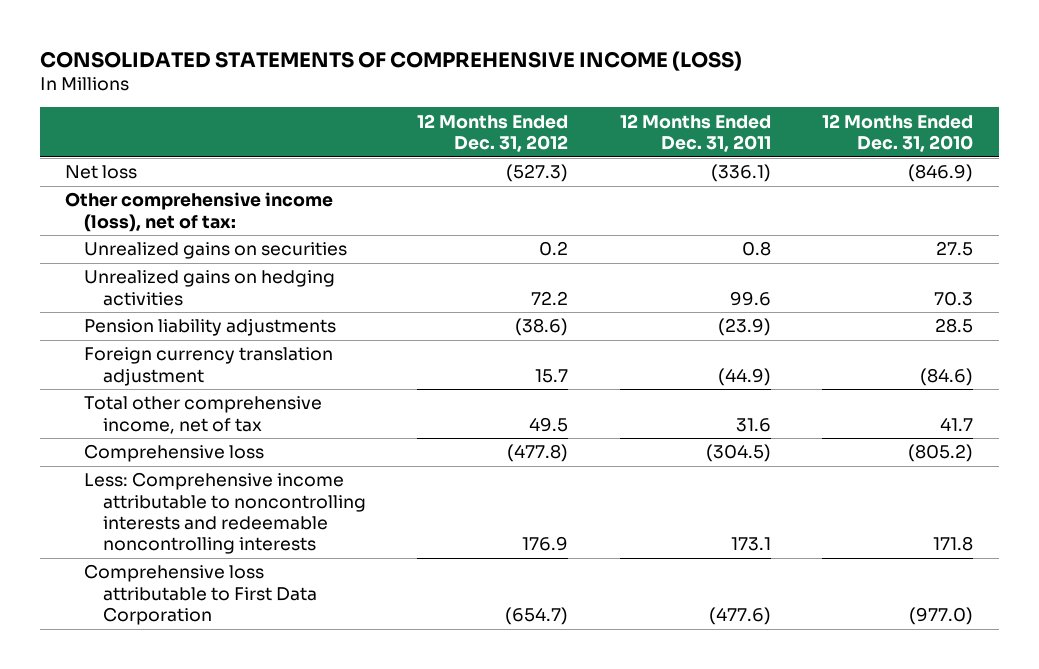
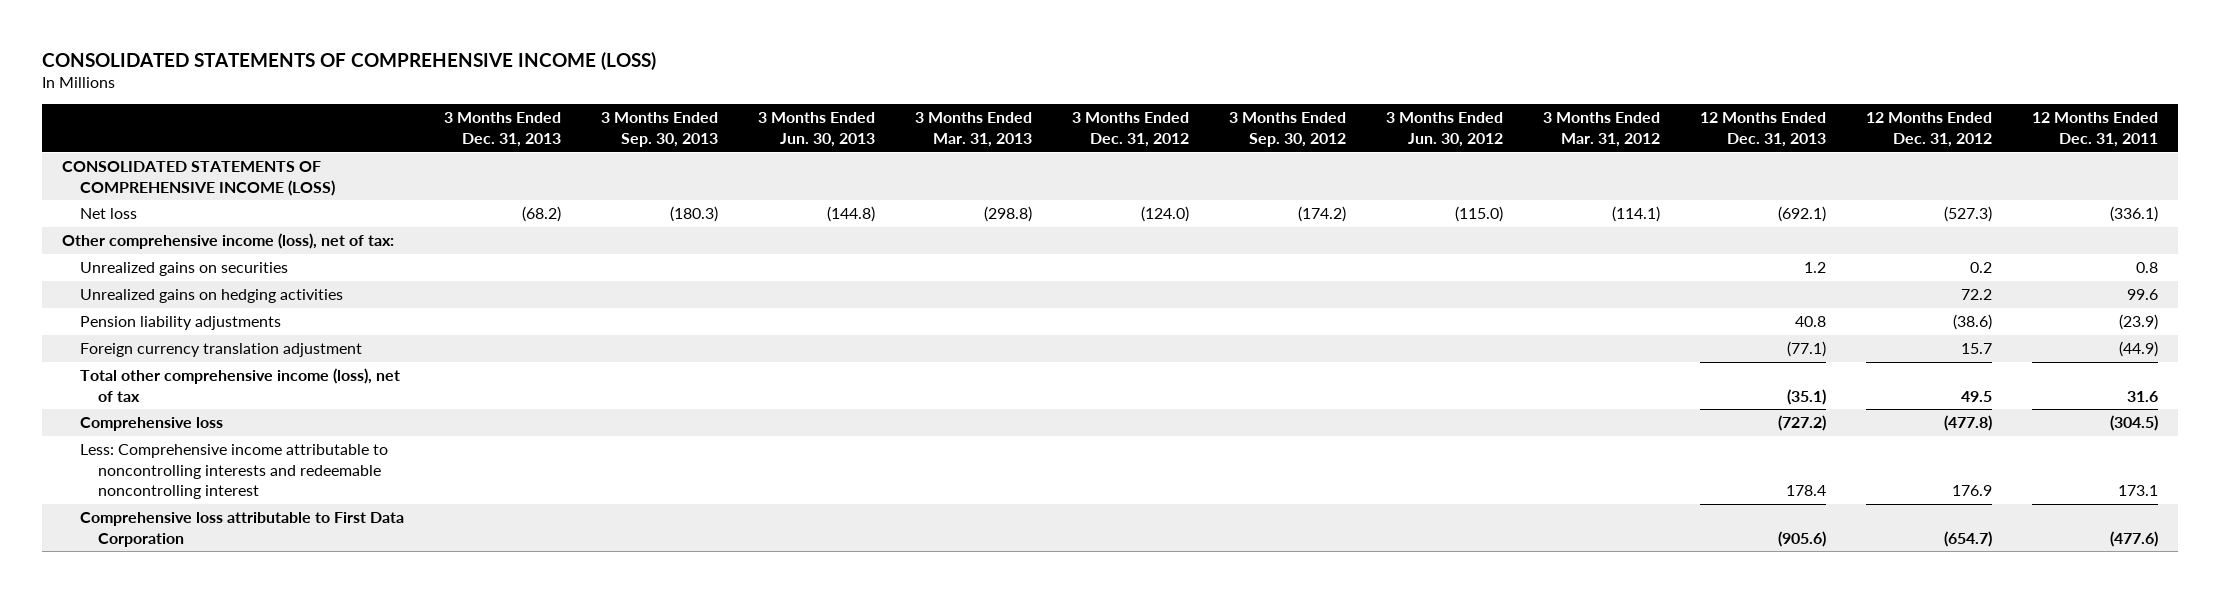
[822,113,974,153] 12 Months Ended Dec. 31, 2010 -> none
none -> [444,112,562,147] 3 Months Ended Dec. 31, 2013
none -> [601,112,719,147] 3 Months Ended Sep. 30, 2013
none -> [758,112,876,147] 3 Months Ended Jun. 30, 2013
none -> [915,112,1033,147] 3 Months Ended Mar. 31, 2013
none -> [1072,112,1190,147] 3 Months Ended Dec. 31, 2012
none -> [1229,112,1347,147] 3 Months Ended Sep. 30, 2012
none -> [1386,112,1504,147] 3 Months Ended Jun. 30, 2012
none -> [1543,112,1661,147] 3 Months Ended Mar. 31, 2012
none -> [1700,112,1827,147] 12 Months Ended Dec. 31, 2013
none -> [62,161,336,196] CONSOLIDATED STATEMENTS OF COMPREHENSIVE INCOME (LOSS)
[84,396,323,434] Total other comprehensive income, net of tax -> [80,368,401,402] Total other comprehensive income (loss), net of tax
[84,472,366,555] Less: Comprehensive income attributable to noncontrolling interests and redeemable noncontrolling interests -> [80,444,389,500] Less: Comprehensive income attributable to noncontrolling interests and redeemable noncontrolling interest

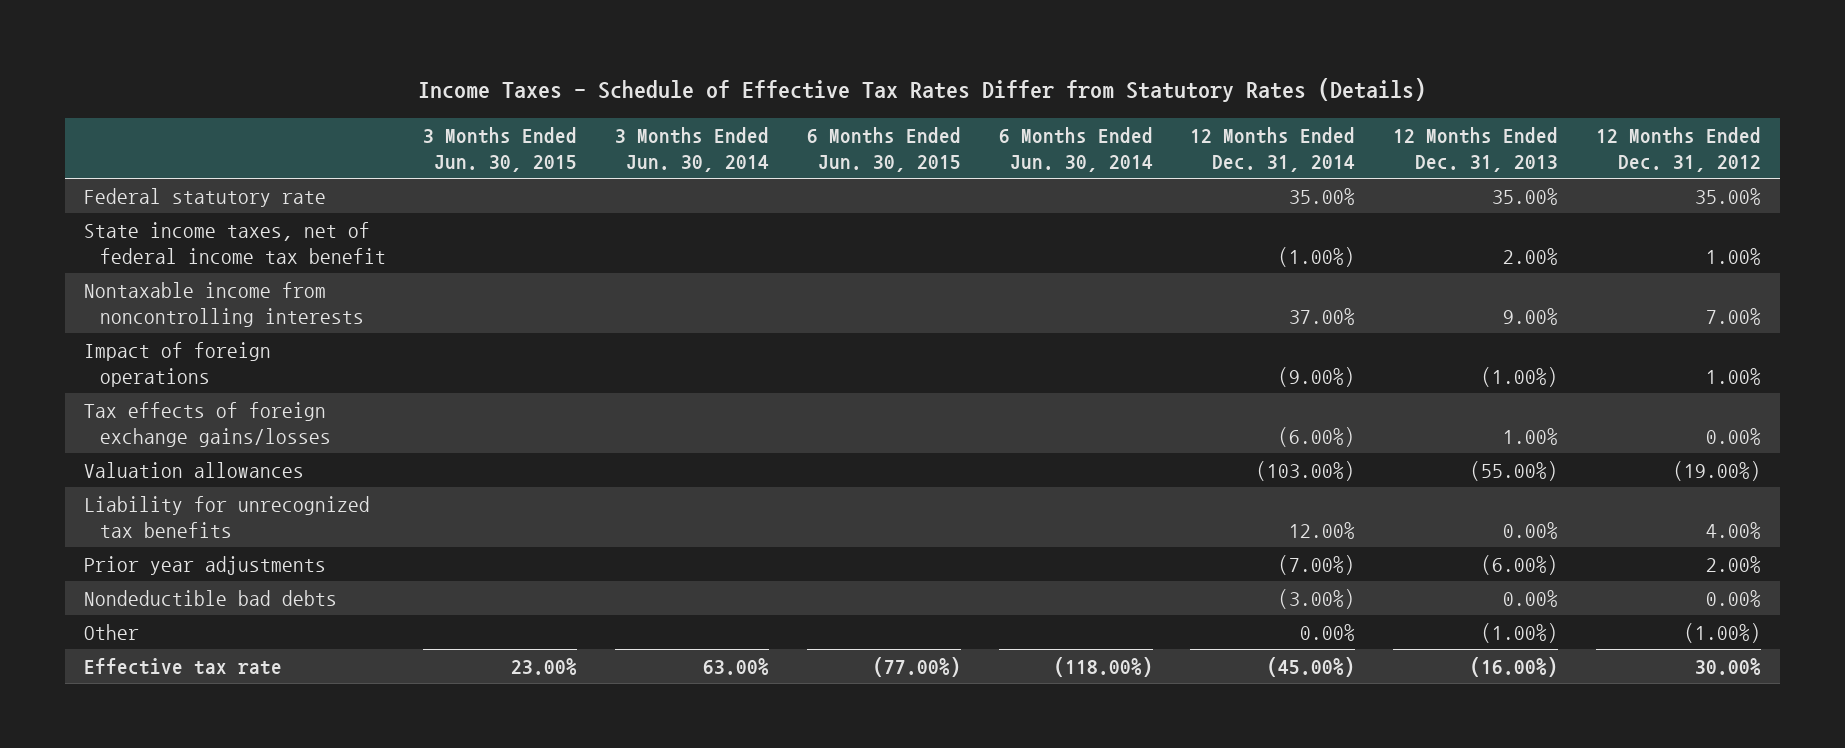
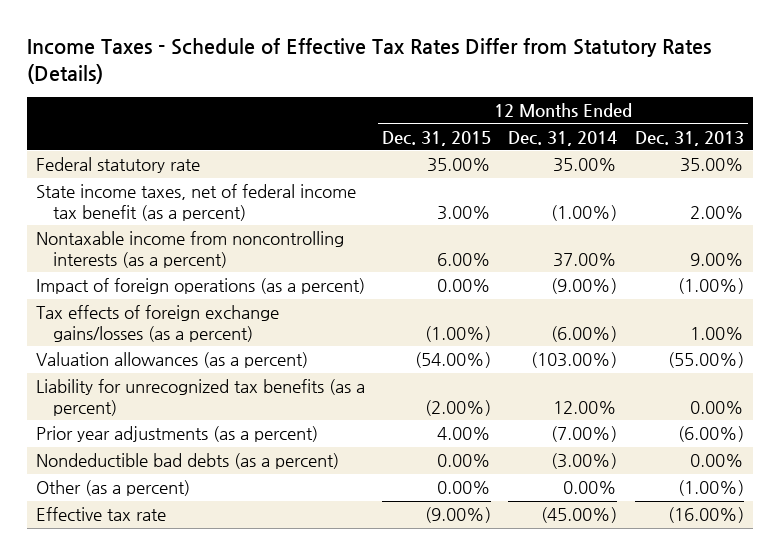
[423,126,578,172] 3 Months Ended Jun. 30, 2015 -> none
[615,126,770,172] 3 Months Ended Jun. 30, 2014 -> none
[806,126,961,172] 6 Months Ended Jun. 30, 2015 -> none
[998,126,1153,172] 6 Months Ended Jun. 30, 2014 -> none
[1595,126,1761,172] 12 Months Ended Dec. 31, 2012 -> none
none -> [382,130,492,146] Dec. 31, 2015
[83,221,386,264] State income taxes, net of federal income tax benefit -> [35,184,356,222] State income taxes, net of federal income tax benefit (as a percent)
[83,281,364,327] Nontaxable income from noncontrolling interests -> [35,231,344,269] Nontaxable income from noncontrolling interests (as a percent)
[83,341,271,387] Impact of foreign operations -> [35,278,365,295] Impact of foreign operations (as a percent)
[83,401,331,447] Tax effects of foreign exchange gains/losses -> [35,305,279,343] Tax effects of foreign exchange gains/losses (as a percent)
[83,461,304,478] Valuation allowances -> [35,352,308,369] Valuation allowances (as a percent)
[83,495,370,538] Liability for unrecognized tax benefits -> [35,379,365,417] Liability for unrecognized tax benefits (as a percent)
[83,555,326,575] Prior year adjustments -> [35,426,318,443] Prior year adjustments (as a percent)
[83,589,337,606] Nondeductible bad debts -> [35,453,339,470] Nondeductible bad debts (as a percent)
[83,623,139,640] Other -> [35,480,190,497] Other (as a percent)

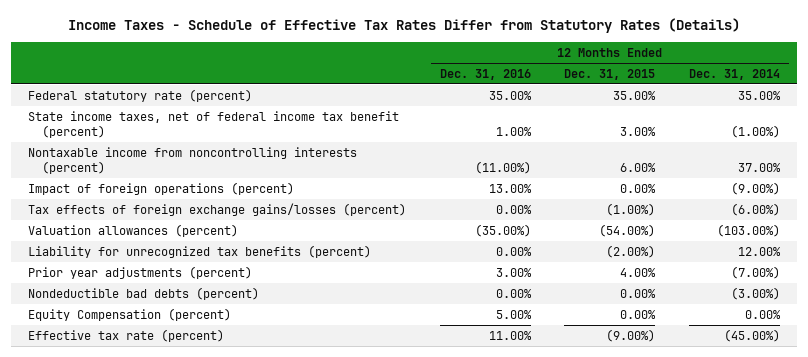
[634,130,744,146] Dec. 31, 2013 -> none
none -> [439,68,531,80] Dec. 31, 2016
[35,480,190,497] Other (as a percent) -> none
[35,157,200,174] Federal statutory rate -> [27,88,252,102] Federal statutory rate (percent)
[35,184,356,222] State income taxes, net of federal income tax benefit (as a percent) -> [27,110,399,138] State income taxes, net of federal income tax benefit (percent)
[35,231,344,269] Nontaxable income from noncontrolling interests (as a percent) -> [27,146,357,174] Nontaxable income from noncontrolling interests (percent)
[35,278,365,295] Impact of foreign operations (as a percent) -> [27,181,294,195] Impact of foreign operations (percent)
[35,305,279,343] Tax effects of foreign exchange gains/losses (as a percent) -> [27,202,406,216] Tax effects of foreign exchange gains/losses (percent)
[35,352,308,369] Valuation allowances (as a percent) -> [27,223,238,237] Valuation allowances (percent)
[35,379,365,417] Liability for unrecognized tax benefits (as a percent) -> [27,244,371,258] Liability for unrecognized tax benefits (percent)
[35,426,318,443] Prior year adjustments (as a percent) -> [27,265,252,279] Prior year adjustments (percent)
[35,453,339,470] Nondeductible bad debts (as a percent) -> [27,286,259,300] Nondeductible bad debts (percent)
none -> [27,307,231,321] Equity Compensation (percent)
[35,507,166,522] Effective tax rate -> [27,328,224,342] Effective tax rate (percent)

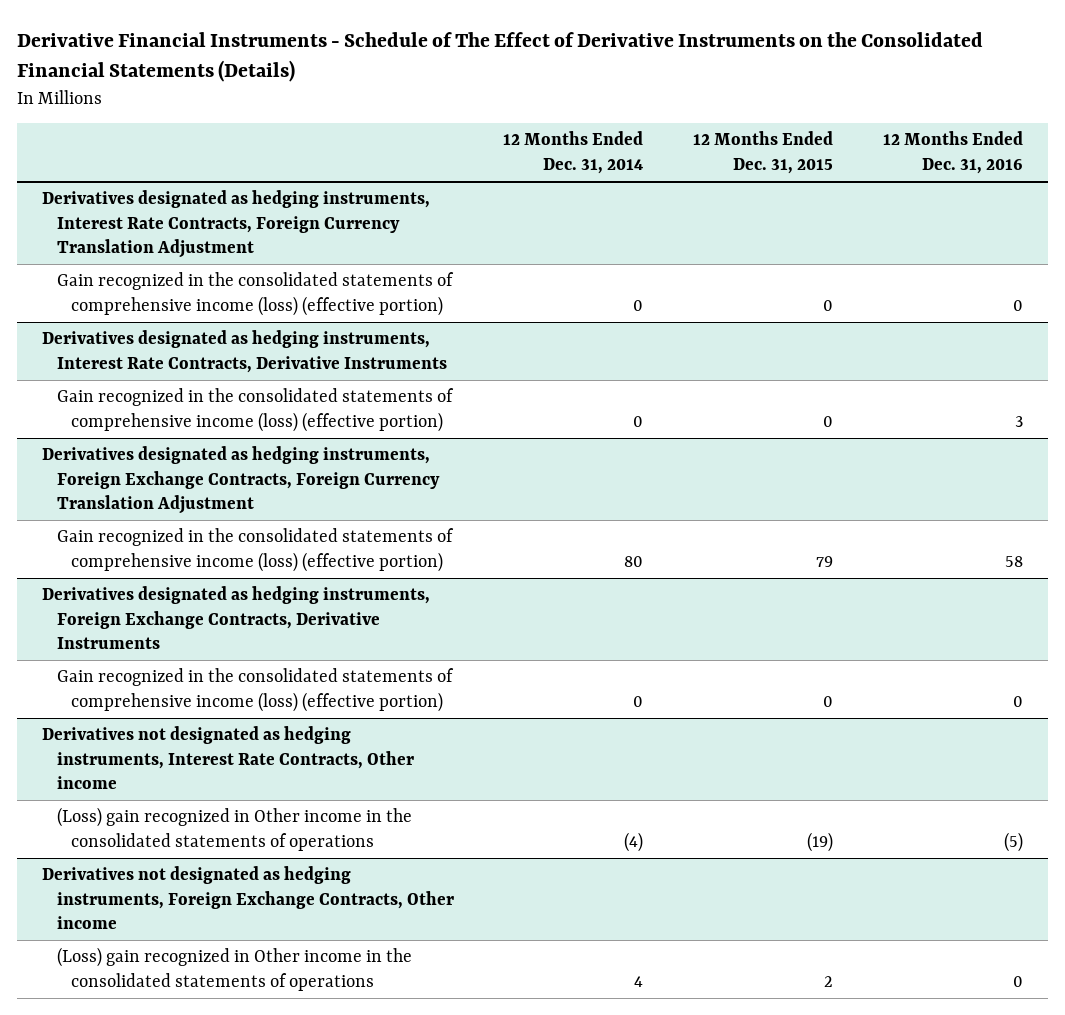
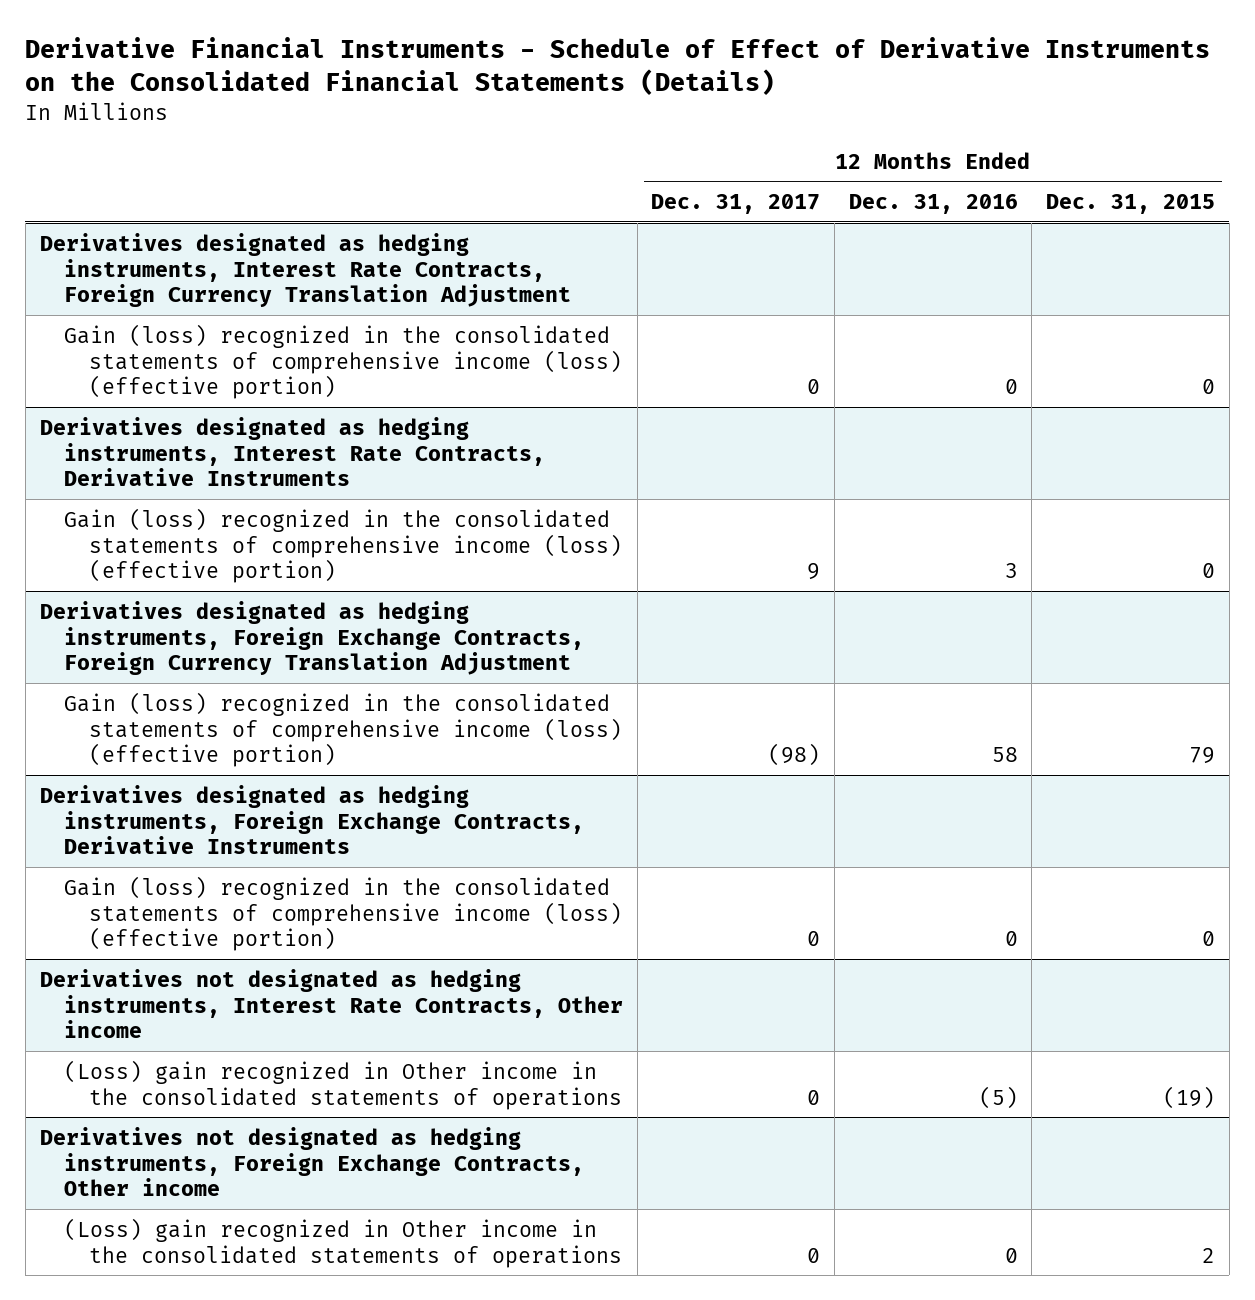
[17,32,984,83] Derivative Financial Instruments - Schedule of The Effect of Derivative Instruments on the Consolidated Financial Statements (Details) -> [25,37,1211,96] Derivative Financial Instruments - Schedule of Effect of Derivative Instruments on the Consolidated Financial Statements (Details)
[503,131,644,174] 12 Months Ended Dec. 31, 2014 -> none
none -> [651,194,821,215] Dec. 31, 2017
[56,272,454,316] Gain recognized in the consolidated statements of comprehensive income (loss) (effective portion) -> [64,323,622,400] Gain (loss) recognized in the consolidated statements of comprehensive income (loss) (effective portion)
[56,388,454,432] Gain recognized in the consolidated statements of comprehensive income (loss) (effective portion) -> [64,507,622,584] Gain (loss) recognized in the consolidated statements of comprehensive income (loss) (effective portion)
[56,528,454,572] Gain recognized in the consolidated statements of comprehensive income (loss) (effective portion) -> [64,691,622,768] Gain (loss) recognized in the consolidated statements of comprehensive income (loss) (effective portion)
[56,668,454,712] Gain recognized in the consolidated statements of comprehensive income (loss) (effective portion) -> [64,875,622,952] Gain (loss) recognized in the consolidated statements of comprehensive income (loss) (effective portion)

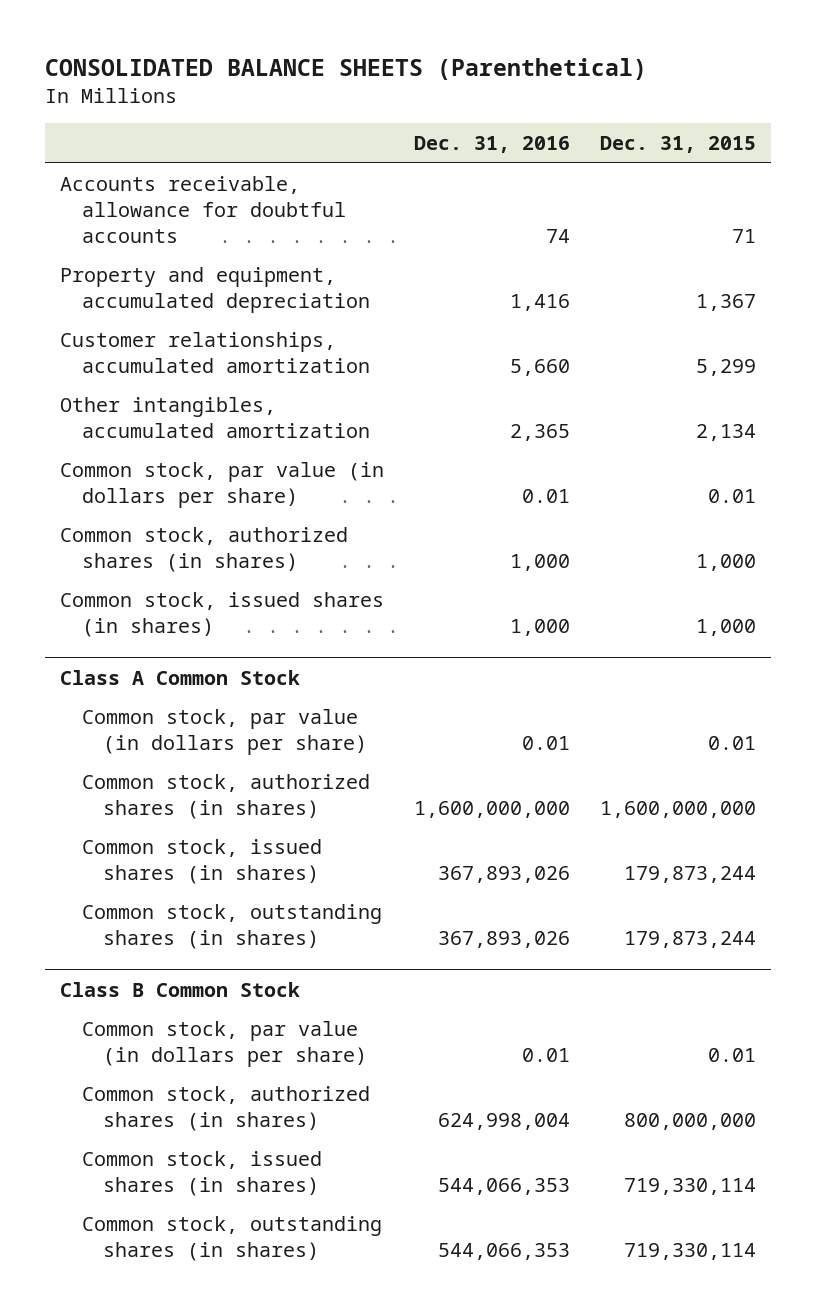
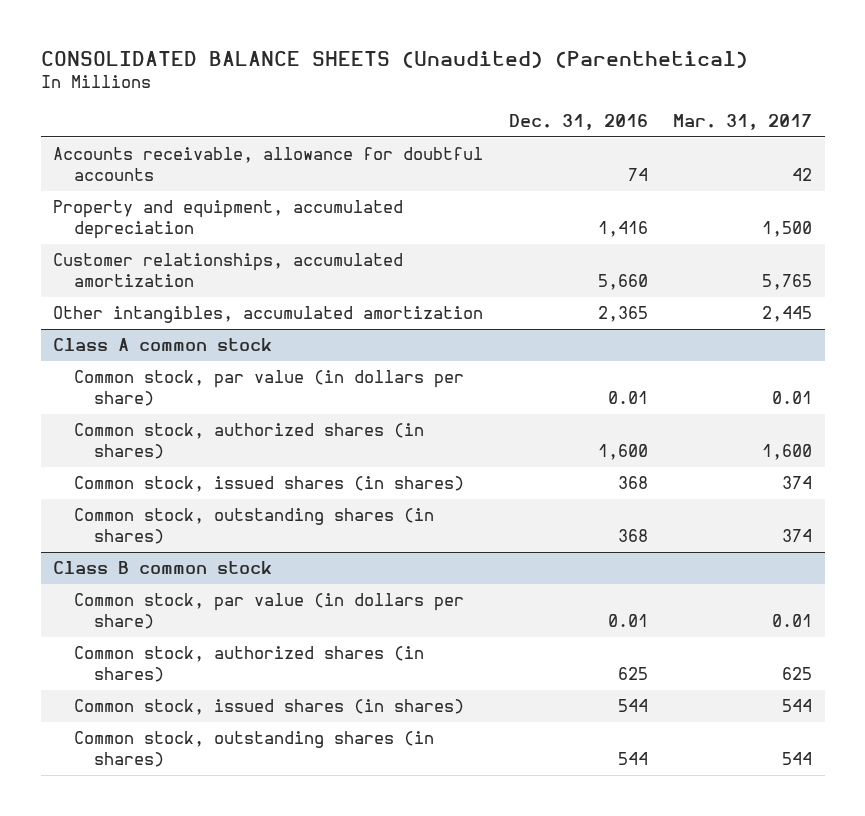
[45,58,648,81] CONSOLIDATED BALANCE SHEETS (Parenthetical) -> [40,51,748,69] CONSOLIDATED BALANCE SHEETS (Unaudited) (Parenthetical)
[600,136,757,154] Dec. 31, 2015 -> none
none -> [673,114,813,131] Mar. 31, 2017
[60,461,385,508] Common stock, par value (in dollars per share) -> none
[60,526,349,572] Common stock, authorized shares (in shares) -> none
[60,591,385,637] Common stock, issued shares (in shares) -> none
[60,669,301,685] Class A Common Stock -> [53,338,273,352] Class A common stock
[414,800,571,818] 1,600,000,000 -> [597,444,648,461] 1,600
[438,865,571,883] 367,893,026 -> [617,476,648,490] 368
[438,930,571,948] 367,893,026 -> [617,529,648,543] 368
[60,981,301,997] Class B Common Stock -> [53,561,273,575] Class B common stock
[438,1112,571,1130] 624,998,004 -> [617,667,648,681] 625
[438,1177,571,1195] 544,066,353 -> [617,699,648,713] 544
[438,1242,571,1260] 544,066,353 -> [617,752,648,766] 544

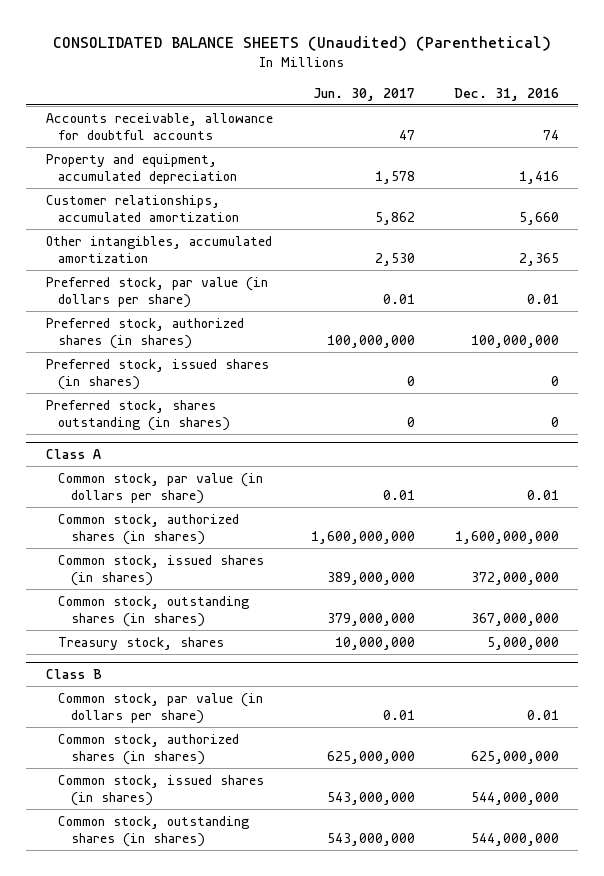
[673,114,813,131] Mar. 31, 2017 -> none
none -> [313,87,416,101] Jun. 30, 2017
none -> [45,276,268,308] Preferred stock, par value (in dollars per share)
none -> [45,317,244,349] Preferred stock, authorized shares (in shares)
none -> [45,358,269,390] Preferred stock, issued shares (in shares)
none -> [45,399,231,431] Preferred stock, shares outstanding (in shares)
[53,338,273,352] Class A common stock -> [45,449,101,460] Class A
[597,444,648,461] 1,600 -> [454,530,559,544] 1,600,000,000
[617,476,648,490] 368 -> [470,571,559,585] 372,000,000
[617,529,648,543] 368 -> [470,612,559,626] 367,000,000
none -> [58,636,225,650] Treasury stock, shares
[53,561,273,575] Class B common stock -> [45,669,102,680] Class B
[617,667,648,681] 625 -> [470,750,559,764] 625,000,000
[617,699,648,713] 544 -> [470,791,559,805] 544,000,000
[617,752,648,766] 544 -> [470,832,559,846] 544,000,000

